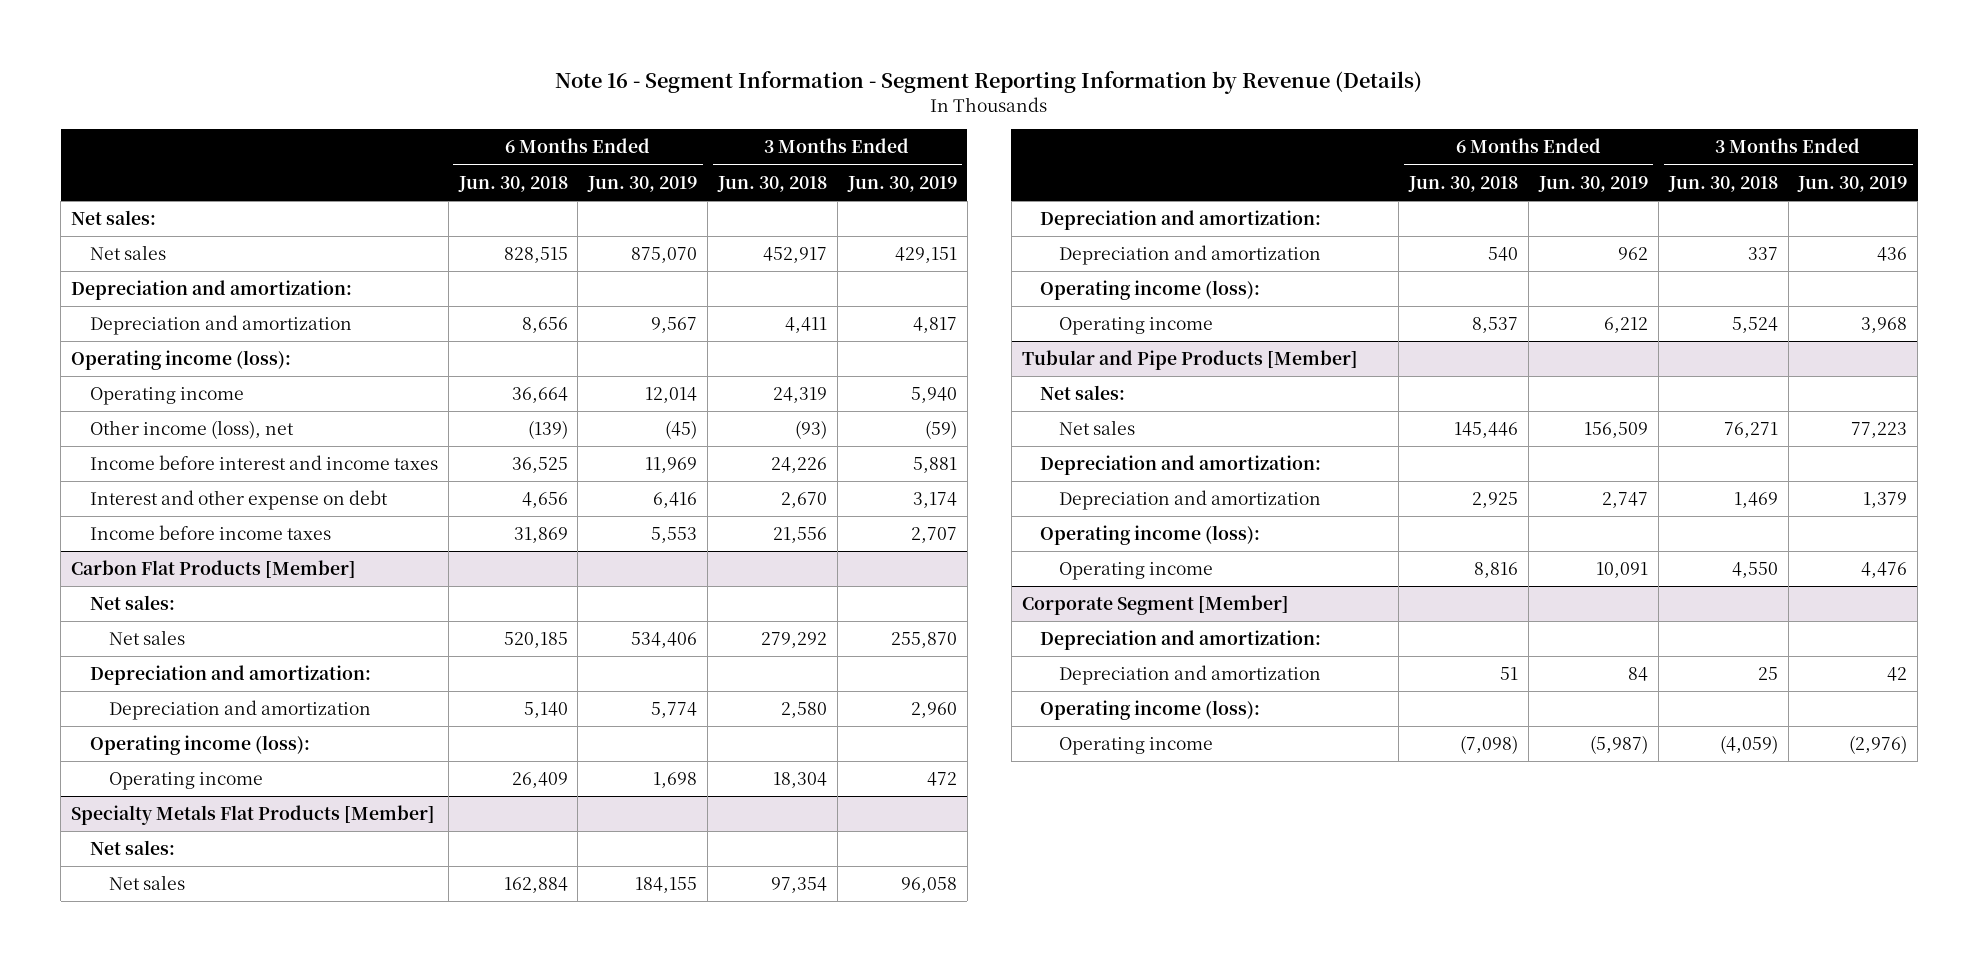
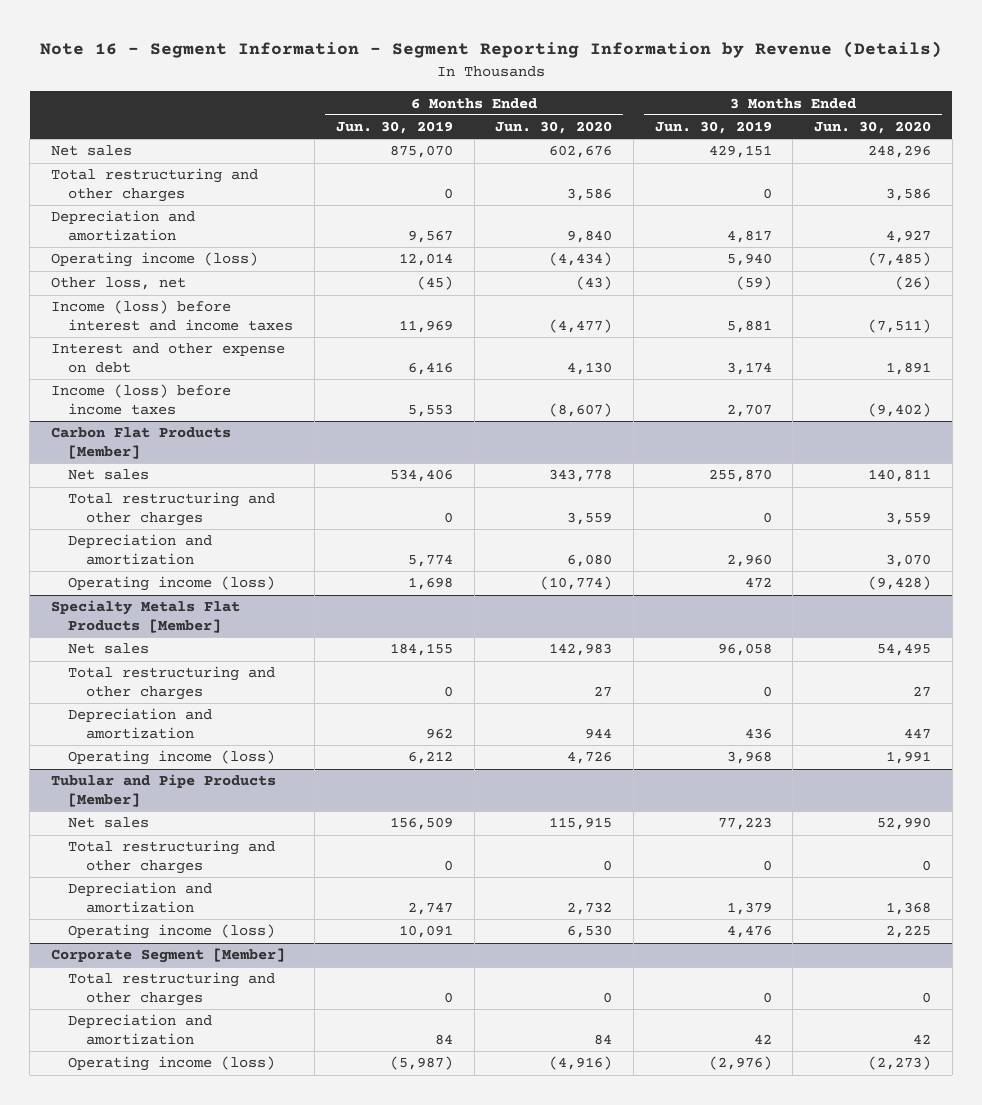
[457,175,568,192] Jun. 30, 2018 -> none
[717,175,828,192] Jun. 30, 2018 -> none
none -> [495,121,613,135] Jun. 30, 2020
none -> [814,121,932,135] Jun. 30, 2020
[70,210,156,226] Net sales: -> none
[70,280,352,301] Depreciation and amortization: -> none
none -> [51,168,259,202] Total restructuring and other charges
[70,350,291,371] Operating income (loss): -> none
[89,387,244,406] Operating income -> [51,252,259,268] Operating income (loss)
[89,420,294,440] Other income (loss), net -> [51,277,187,291] Other loss, net
[89,455,438,471] Income before interest and income taxes -> [51,300,294,331] Income (loss) before interest and income taxes
[89,525,331,541] Income before income taxes -> [51,384,232,415] Income (loss) before income taxes
[89,595,175,611] Net sales: -> none
[89,665,371,686] Depreciation and amortization: -> none
none -> [68,492,276,526] Total restructuring and other charges
[89,735,310,756] Operating income (loss): -> none
[108,772,263,791] Operating income -> [68,576,276,592] Operating income (loss)
[89,840,175,856] Net sales: -> none
[1040,210,1322,231] Depreciation and amortization: -> none
none -> [68,666,276,700] Total restructuring and other charges
[1040,280,1261,301] Operating income (loss): -> none
[1059,317,1214,336] Operating income -> [68,750,276,766] Operating income (loss)
[1040,385,1126,401] Net sales: -> none
[1040,455,1322,476] Depreciation and amortization: -> none
none -> [68,840,276,874] Total restructuring and other charges
[1040,525,1261,546] Operating income (loss): -> none
[1059,562,1214,581] Operating income -> [68,924,276,940] Operating income (loss)
[1040,630,1322,651] Depreciation and amortization: -> none
none -> [68,972,276,1006] Total restructuring and other charges
[1040,700,1261,721] Operating income (loss): -> none
[1059,737,1214,756] Operating income -> [68,1056,276,1072] Operating income (loss)

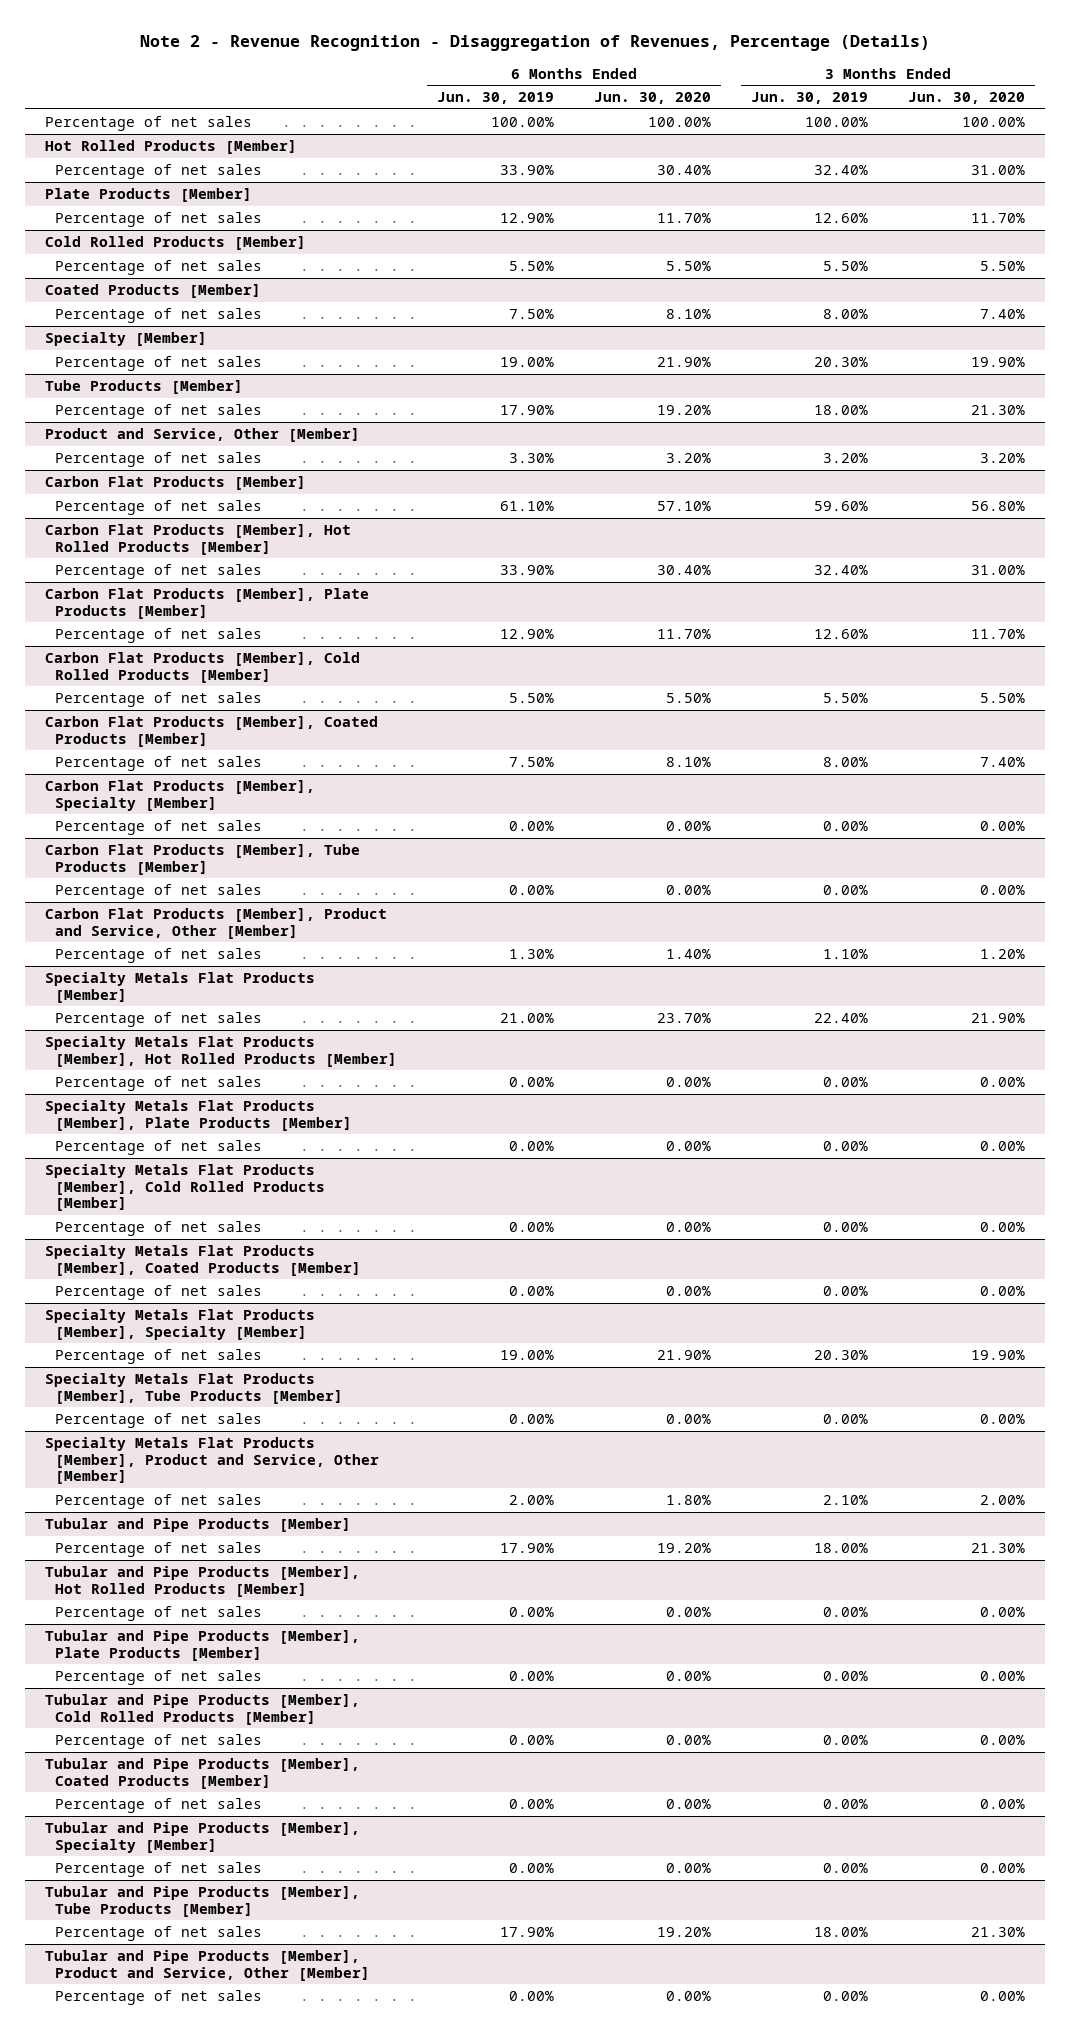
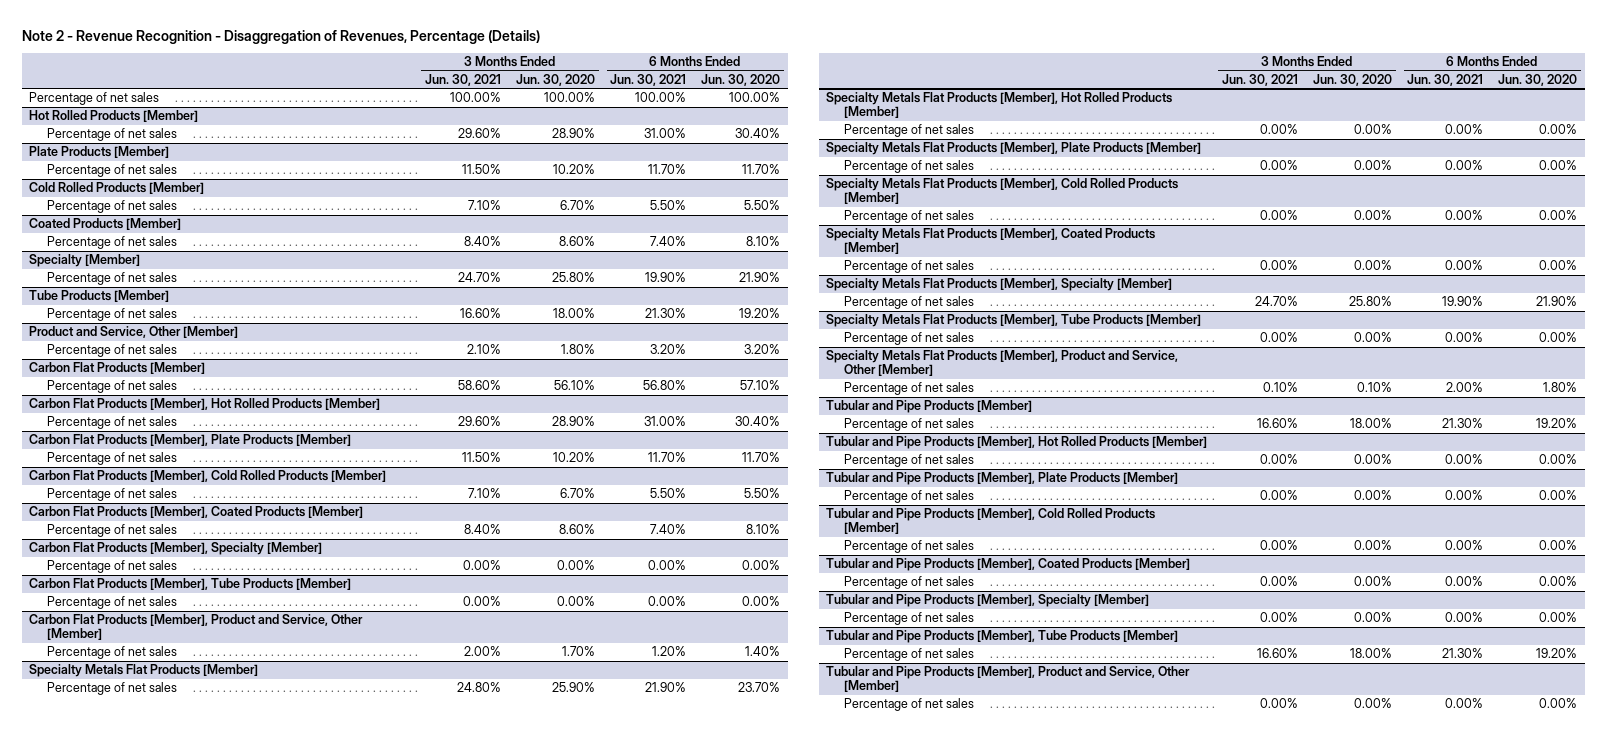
[437,92,555,105] Jun. 30, 2019 -> none
[751,92,869,105] Jun. 30, 2019 -> none
none -> [425,73,502,86] Jun. 30, 2021
none -> [610,73,687,86] Jun. 30, 2021
[970,164,1025,175] 31.00% -> [552,128,596,139] 28.90%
[970,212,1025,223] 11.70% -> [553,164,596,175] 10.20%
[979,260,1025,271] 5.50% -> [560,200,596,211] 6.70%
[979,308,1025,319] 7.40% -> [559,236,596,247] 8.60%
[970,356,1025,367] 19.90% -> [552,272,596,283] 25.80%
[970,404,1025,415] 21.30% -> [553,308,596,319] 18.00%
[979,452,1025,463] 3.20% -> [561,344,596,355] 1.80%
[970,500,1025,511] 56.80% -> [554,380,596,391] 56.10%
[970,564,1025,575] 31.00% -> [552,416,596,427] 28.90%
[970,628,1025,639] 11.70% -> [553,452,596,463] 10.20%
[979,692,1025,703] 5.50% -> [560,488,596,499] 6.70%
[979,756,1025,767] 7.40% -> [559,524,596,535] 8.60%
[979,948,1025,959] 1.20% -> [562,646,596,657] 1.70%
[970,1012,1025,1023] 21.90% -> [552,682,596,693] 25.90%
[970,1349,1025,1360] 19.90% -> [1349,296,1393,307] 25.80%
[979,1494,1025,1505] 2.00% -> [1357,382,1393,393] 0.10%
[970,1542,1025,1553] 21.30% -> [1350,418,1393,429] 18.00%
[970,1926,1025,1937] 21.30% -> [1350,648,1393,659] 18.00%

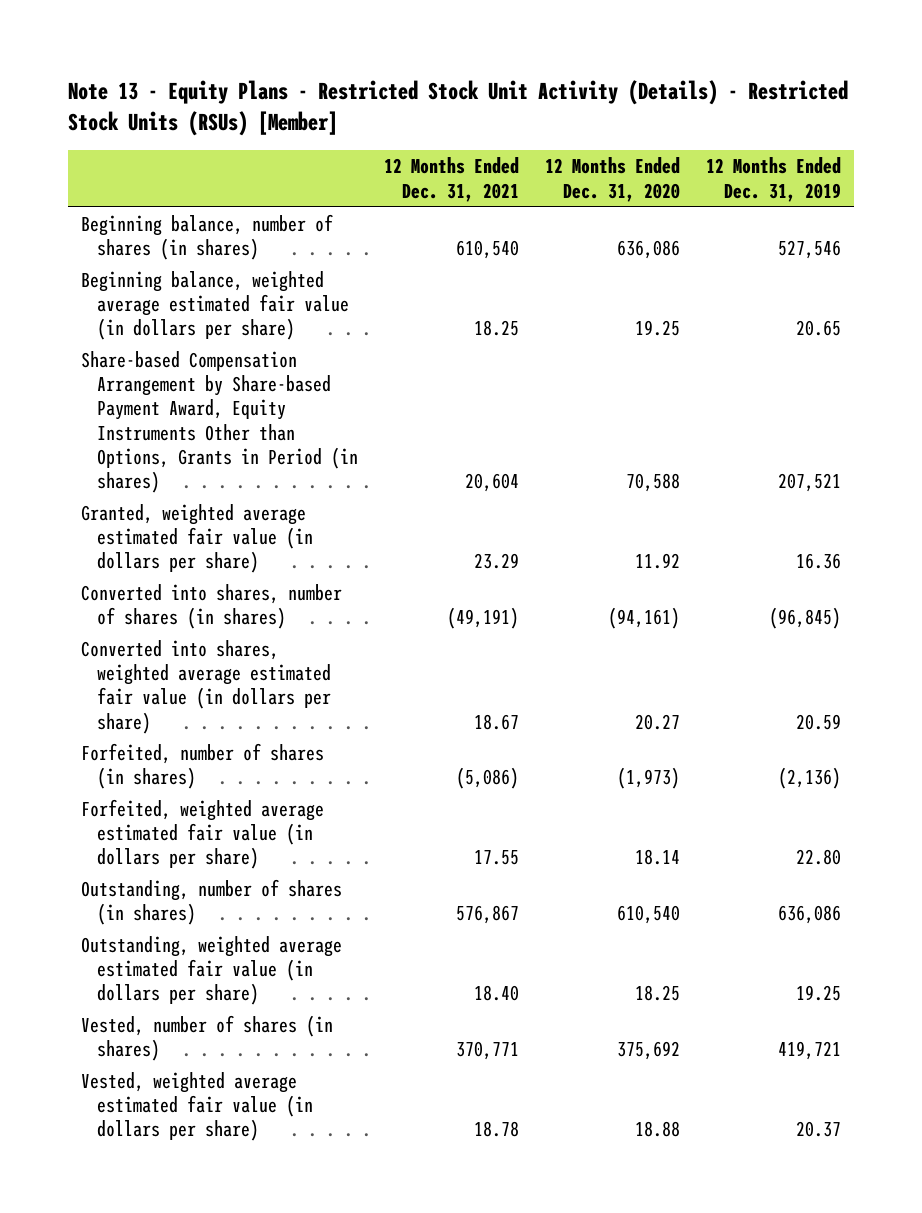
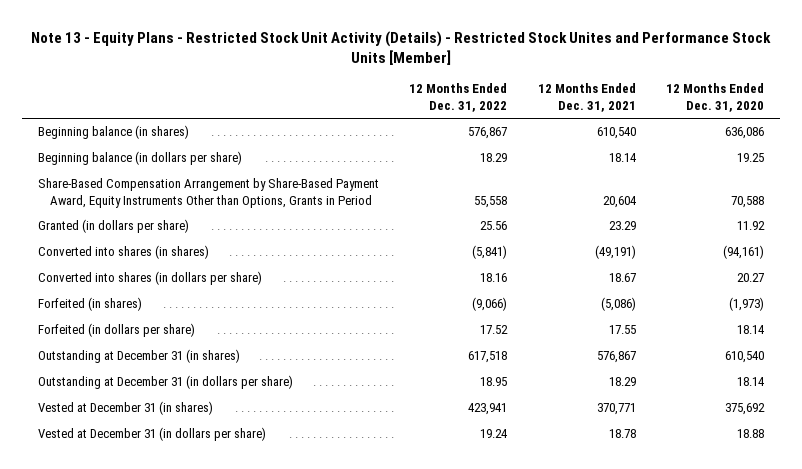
[67,80,848,137] Note 13 - Equity Plans - Restricted Stock Unit Activity (Details) - Restricted Stock Units (RSUs) [Member] -> [30,30,771,65] Note 13 - Equity Plans - Restricted Stock Unit Activity (Details) - Restricted Stock Unites and Performance Stock Units [Member]
[706,157,842,202] 12 Months Ended Dec. 31, 2019 -> none
none -> [409,83,508,113] 12 Months Ended Dec. 31, 2022
[80,213,333,261] Beginning balance, number of shares (in shares) -> [37,125,189,140] Beginning balance (in shares)
[80,270,350,341] Beginning balance, weighted average estimated fair value (in dollars per share) -> [37,151,242,166] Beginning balance (in dollars per share)
[474,320,520,337] 18.25 -> [608,153,637,163] 18.14
[80,350,359,493] Share-based Compensation Arrangement by Share-based Payment Award, Equity Instruments Other than Options, Grants in Period (in shares) -> [37,178,379,209] Share-Based Compensation Arrangement by Share-Based Payment Award, Equity Instruments Other than Options, Grants in Period
[80,503,314,574] Granted, weighted average estimated fair value (in dollars per share) -> [37,219,189,234] Granted (in dollars per share)
[80,583,342,630] Converted into shares, number of shares (in shares) -> [37,245,209,260] Converted into shares (in shares)
[80,639,332,734] Converted into shares, weighted average estimated fair value (in dollars per share) -> [37,271,262,286] Converted into shares (in dollars per share)
[80,742,324,790] Forfeited, number of shares (in shares) -> [37,297,142,312] Forfeited (in shares)
[80,798,324,870] Forfeited, weighted average estimated fair value (in dollars per share) -> [37,323,195,338] Forfeited (in dollars per share)
[80,878,342,926] Outstanding, number of shares (in shares) -> [37,349,240,364] Outstanding at December 31 (in shares)
[80,935,342,1006] Outstanding, weighted average estimated fair value (in dollars per share) -> [37,375,293,390] Outstanding at December 31 (in dollars per share)
[474,985,520,1002] 18.40 -> [608,377,636,387] 18.29
[635,985,681,1002] 18.25 -> [737,377,766,387] 18.14
[80,1014,333,1062] Vested, number of shares (in shares) -> [37,401,213,416] Vested at December 31 (in shares)
[80,1071,314,1142] Vested, weighted average estimated fair value (in dollars per share) -> [37,427,266,442] Vested at December 31 (in dollars per share)

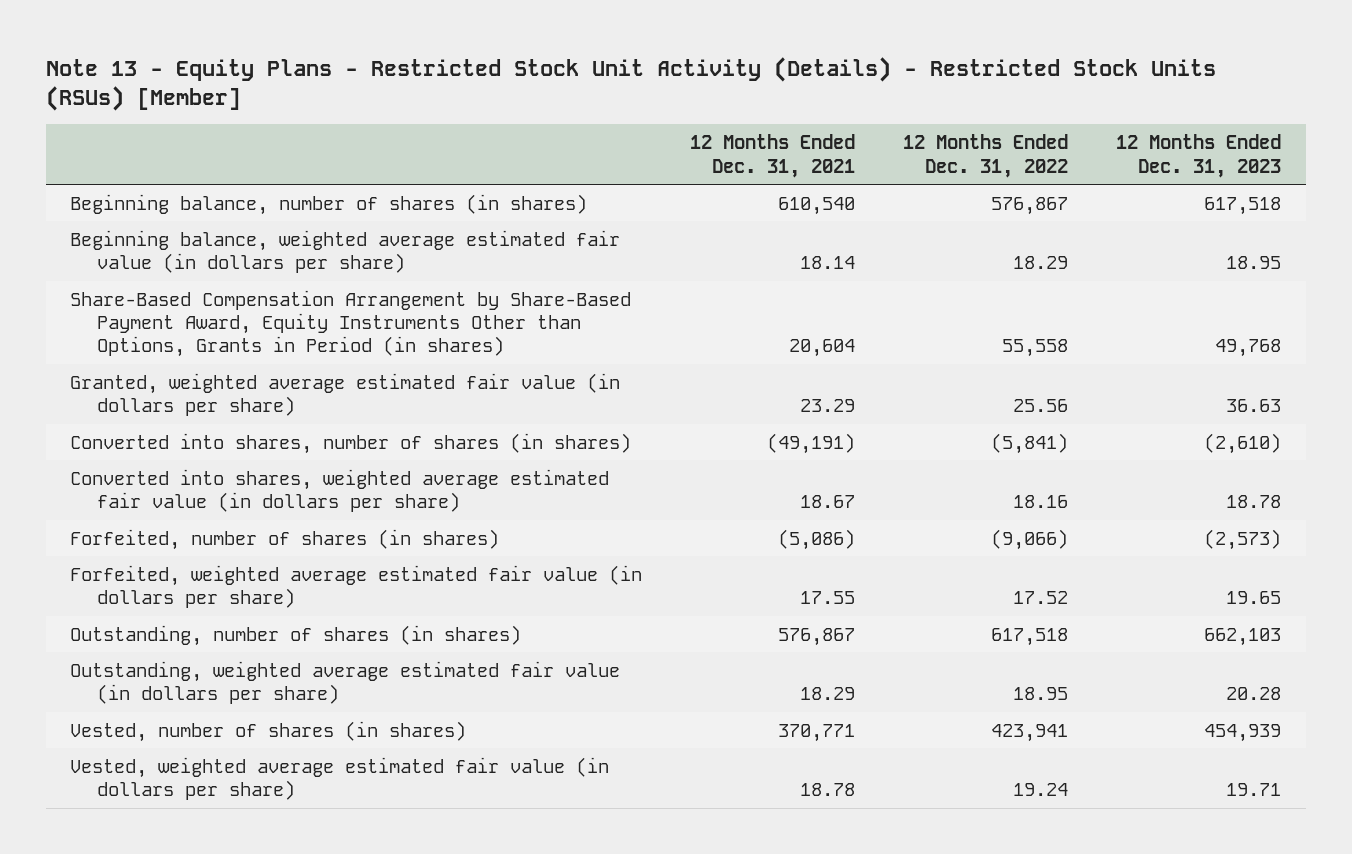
[30,30,771,65] Note 13 - Equity Plans - Restricted Stock Unit Activity (Details) - Restricted Stock Unites and Performance Stock Units [Member] -> [46,56,1217,112] Note 13 - Equity Plans - Restricted Stock Unit Activity (Details) - Restricted Stock Units (RSUs) [Member]
[666,83,765,113] 12 Months Ended Dec. 31, 2020 -> none
none -> [1116,134,1282,178] 12 Months Ended Dec. 31, 2023
[37,125,189,140] Beginning balance (in shares) -> [70,193,588,215] Beginning balance, number of shares (in shares)
[37,151,242,166] Beginning balance (in dollars per share) -> [70,229,621,274] Beginning balance, weighted average estimated fair value (in dollars per share)
[37,178,379,209] Share-Based Compensation Arrangement by Share-Based Payment Award, Equity Instruments Other than Options, Grants in Period -> [70,289,632,358] Share-Based Compensation Arrangement by Share-Based Payment Award, Equity Instruments Other than Options, Grants in Period (in shares)
[37,219,189,234] Granted (in dollars per share) -> [70,372,621,417] Granted, weighted average estimated fair value (in dollars per share)
[37,245,209,260] Converted into shares (in shares) -> [70,432,632,454] Converted into shares, number of shares (in shares)
[37,271,262,286] Converted into shares (in dollars per share) -> [70,468,610,513] Converted into shares, weighted average estimated fair value (in dollars per share)
[37,297,142,312] Forfeited (in shares) -> [70,528,500,550] Forfeited, number of shares (in shares)
[37,323,195,338] Forfeited (in dollars per share) -> [70,564,643,609] Forfeited, weighted average estimated fair value (in dollars per share)
[37,349,240,364] Outstanding at December 31 (in shares) -> [70,624,522,646] Outstanding, number of shares (in shares)
[37,375,293,390] Outstanding at December 31 (in dollars per share) -> [70,660,621,705] Outstanding, weighted average estimated fair value (in dollars per share)
[37,401,213,416] Vested at December 31 (in shares) -> [70,720,467,742] Vested, number of shares (in shares)
[37,427,266,442] Vested at December 31 (in dollars per share) -> [70,756,610,801] Vested, weighted average estimated fair value (in dollars per share)

